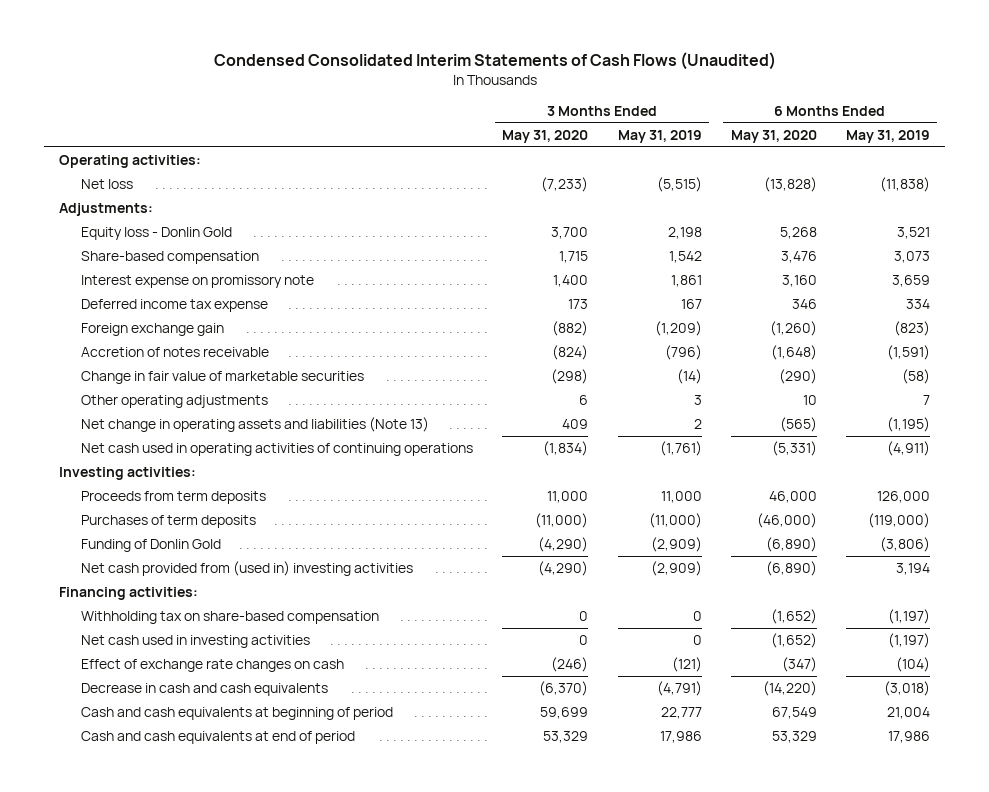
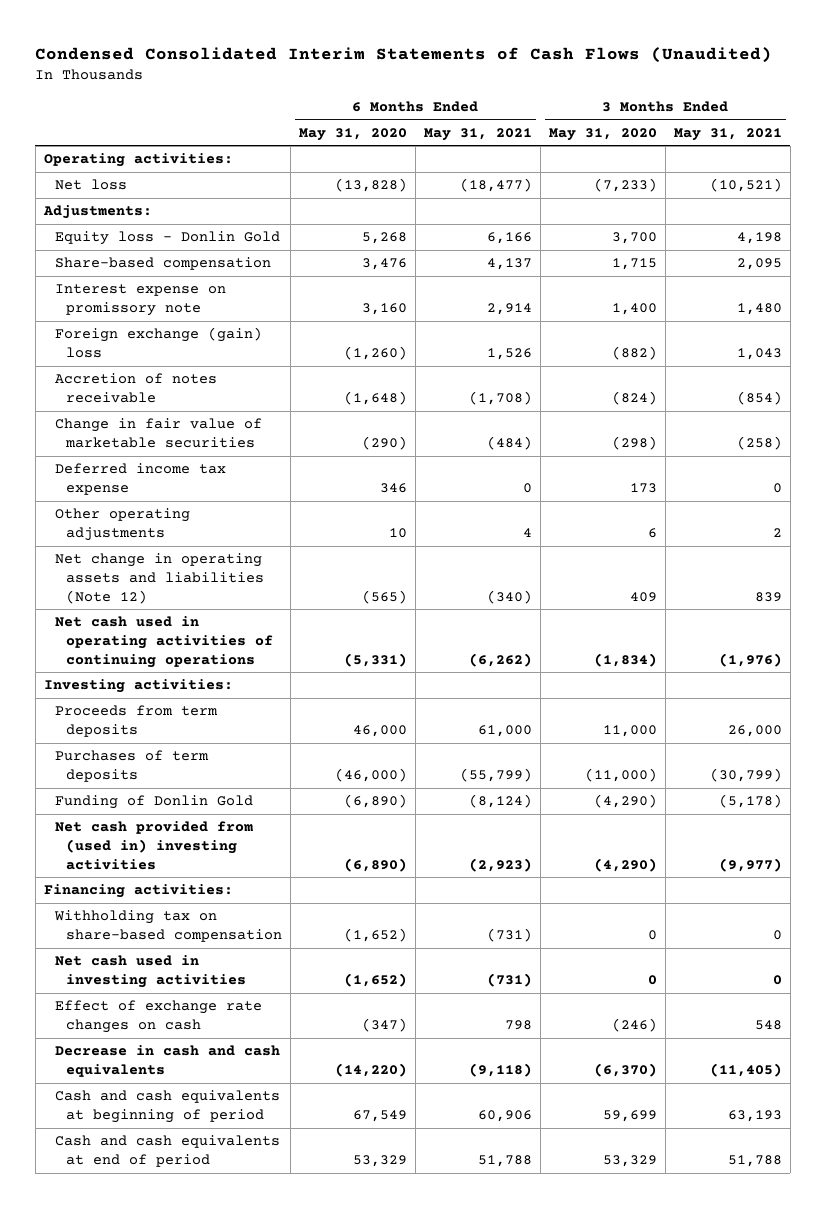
[617,130,702,144] May 31, 2019 -> none
[845,130,930,144] May 31, 2019 -> none
none -> [423,127,532,141] May 31, 2021
none -> [673,127,782,141] May 31, 2021
[81,323,225,337] Foreign exchange gain -> [54,327,262,359] Foreign exchange (gain) loss
[81,299,269,313] Deferred income tax expense -> [54,463,226,496] Deferred income tax expense
[81,417,430,433] Net change in operating assets and liabilities (Note 13) -> [54,553,265,604] Net change in operating assets and liabilities (Note 12)

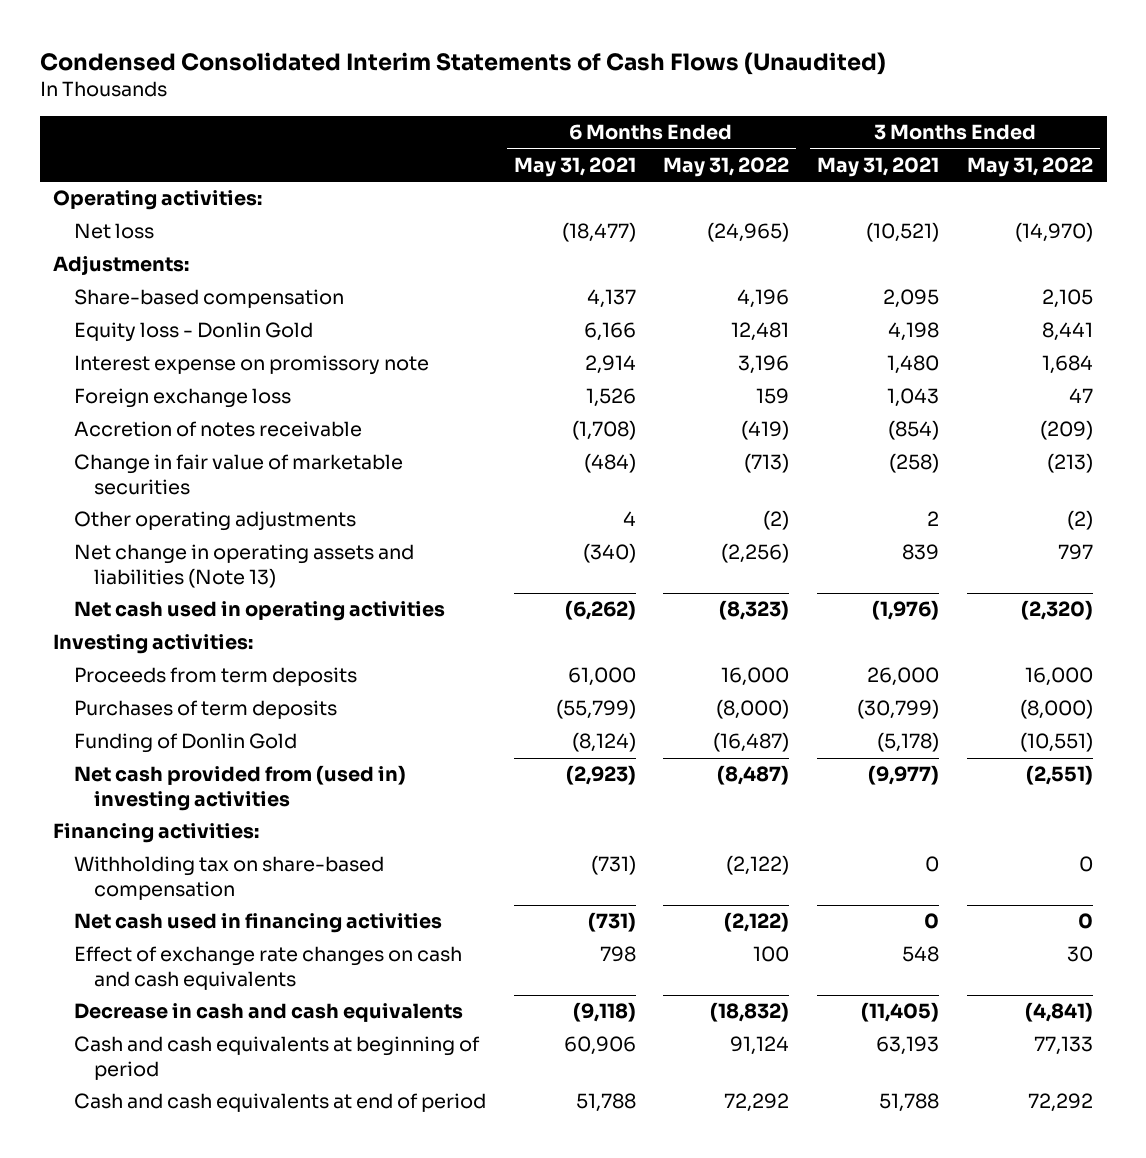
[298,127,407,141] May 31, 2020 -> none
[548,127,657,141] May 31, 2020 -> none
none -> [663,157,790,178] May 31, 2022
none -> [966,157,1093,178] May 31, 2022
[54,231,280,246] Equity loss - Donlin Gold -> [73,322,313,343] Equity loss - Donlin Gold
[54,327,262,359] Foreign exchange (gain) loss -> [73,388,291,409] Foreign exchange loss
[54,463,226,496] Deferred income tax expense -> none
[54,553,265,604] Net change in operating assets and liabilities (Note 12) -> [73,544,414,589] Net change in operating assets and liabilities (Note 13)
[54,616,274,668] Net cash used in operating activities of continuing operations -> [73,601,445,622] Net cash used in operating activities
[54,955,247,989] Net cash used in investing activities -> [73,913,442,934] Net cash used in financing activities
[54,1000,262,1034] Effect of exchange rate changes on cash -> [73,946,462,991] Effect of exchange rate changes on cash and cash equivalents

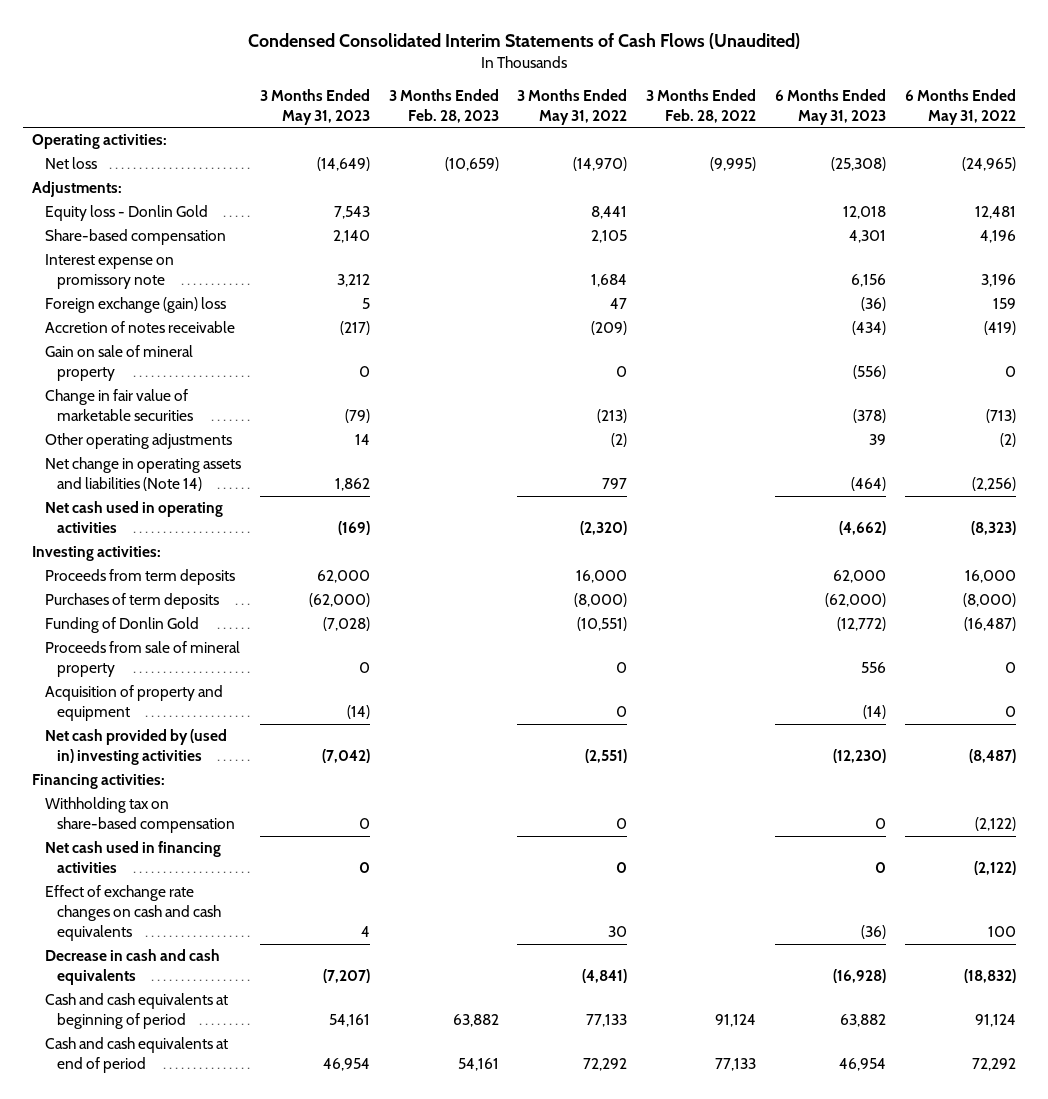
[513,157,636,178] May 31, 2021 -> none
[817,157,940,178] May 31, 2021 -> none
none -> [259,88,370,125] 3 Months Ended May 31, 2023
none -> [388,88,499,123] 3 Months Ended Feb. 28, 2023
none -> [646,88,757,123] 3 Months Ended Feb. 28, 2022
none -> [775,88,887,125] 6 Months Ended May 31, 2023
[73,289,344,309] Share-based compensation -> [44,229,226,246] Share-based compensation
[73,388,291,409] Foreign exchange loss -> [44,297,226,314] Foreign exchange (gain) loss
none -> [44,345,193,382] Gain on sale of mineral property
[73,544,414,589] Net change in operating assets and liabilities (Note 13) -> [44,457,241,492] Net change in operating assets and liabilities (Note 14)
none -> [44,641,240,678] Proceeds from sale of mineral property
none -> [44,685,223,722] Acquisition of property and equipment
[73,765,406,812] Net cash provided from (used in) investing activities -> [44,729,227,766] Net cash provided by (used in) investing activities

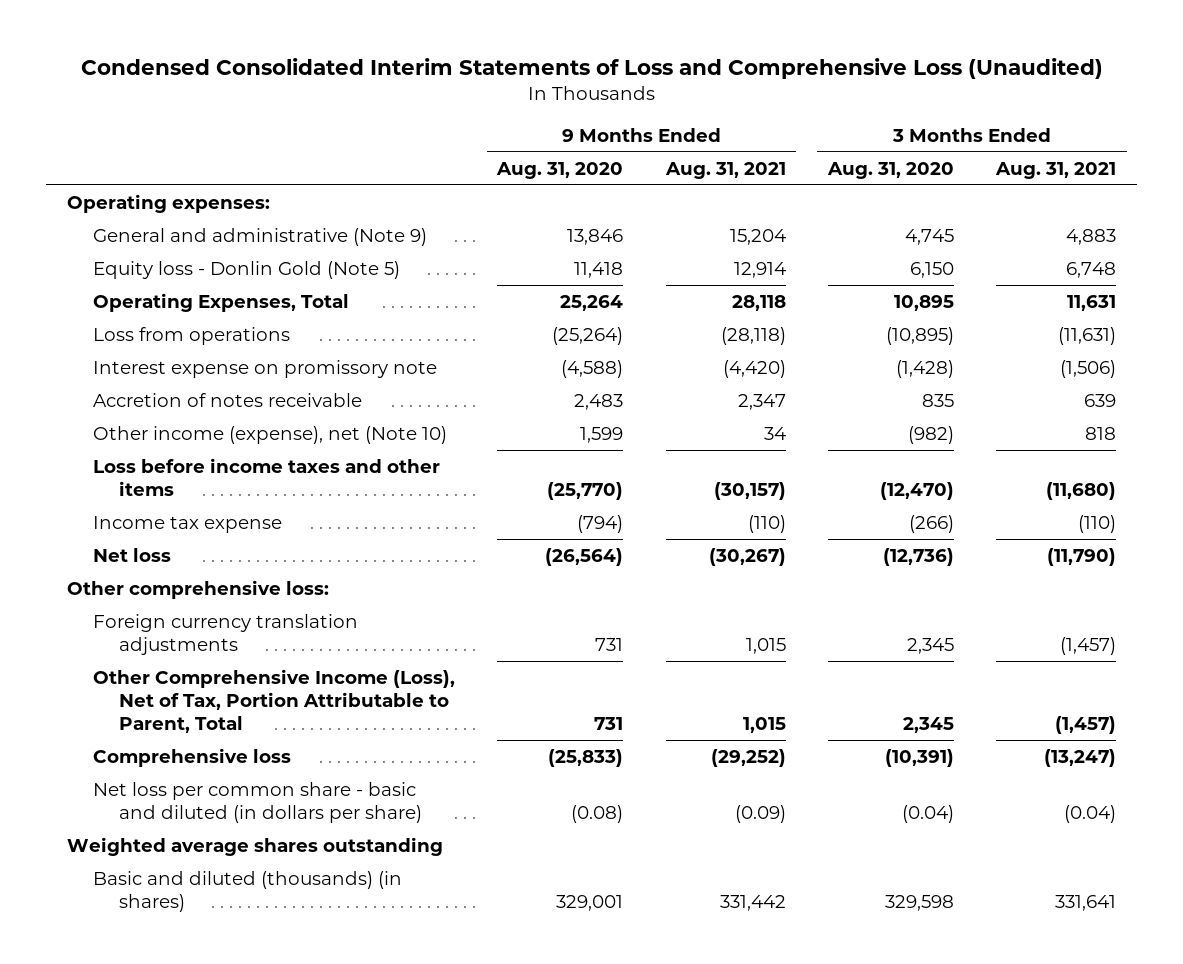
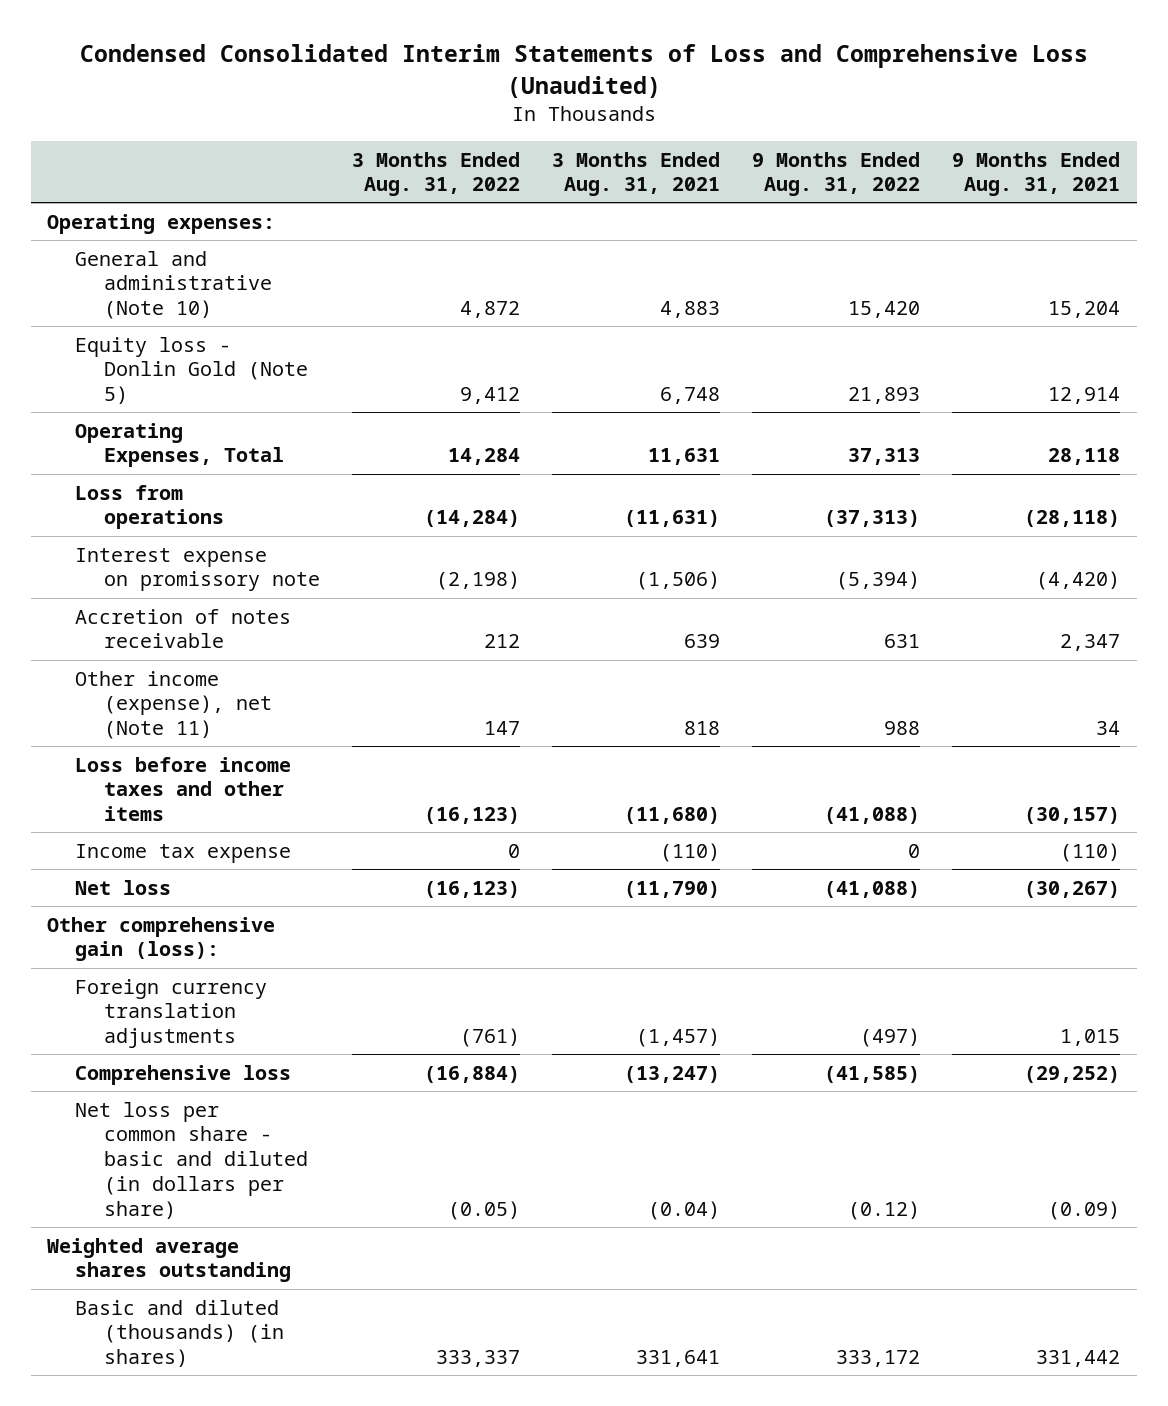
[496,161,624,179] Aug. 31, 2020 -> none
[826,161,954,179] Aug. 31, 2020 -> none
none -> [351,151,520,197] 3 Months Ended Aug. 31, 2022
none -> [752,151,921,197] 9 Months Ended Aug. 31, 2022
[93,228,428,247] General and administrative (Note 9) -> [75,250,272,320] General and administrative (Note 10)
[93,426,448,445] Other income (expense), net (Note 10) -> [75,670,272,740] Other income (expense), net (Note 11)
[67,580,330,600] Other comprehensive loss: -> [47,916,276,962] Other comprehensive gain (loss):
[93,669,456,733] Other Comprehensive Income (Loss), Net of Tax, Portion Attributable to Parent, Total -> none

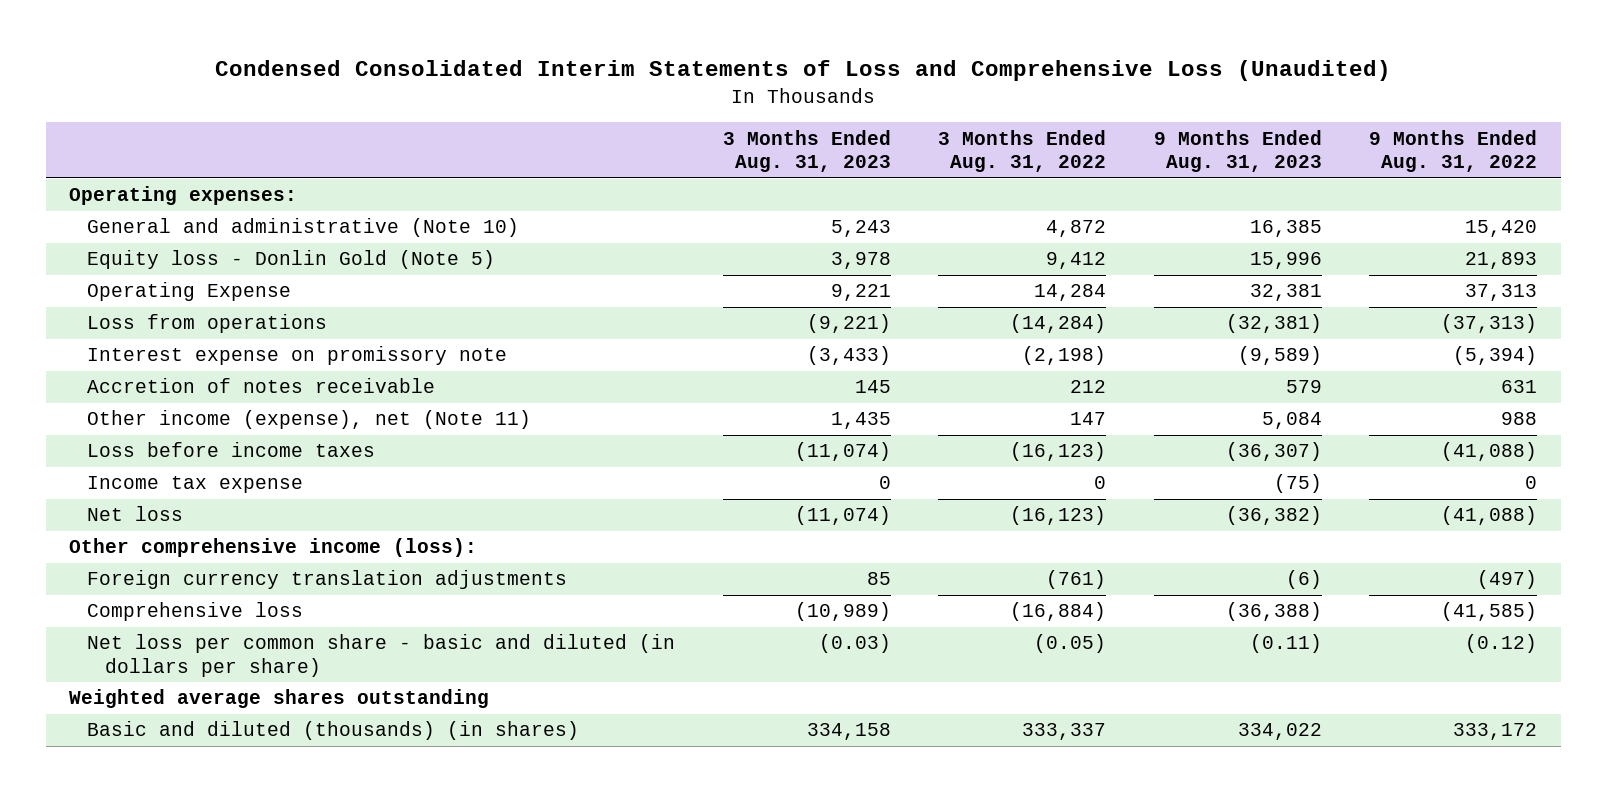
[552,151,721,197] 3 Months Ended Aug. 31, 2021 -> none
[952,151,1121,197] 9 Months Ended Aug. 31, 2021 -> none
none -> [722,129,891,173] 3 Months Ended Aug. 31, 2023
none -> [1153,129,1322,173] 9 Months Ended Aug. 31, 2023
[75,422,284,468] Operating Expenses, Total -> [87,282,292,302] Operating Expense
[75,756,292,822] Loss before income taxes and other items -> [87,442,376,458] Loss before income taxes
[47,916,276,962] Other comprehensive gain (loss): -> [69,538,478,558] Other comprehensive income (loss):

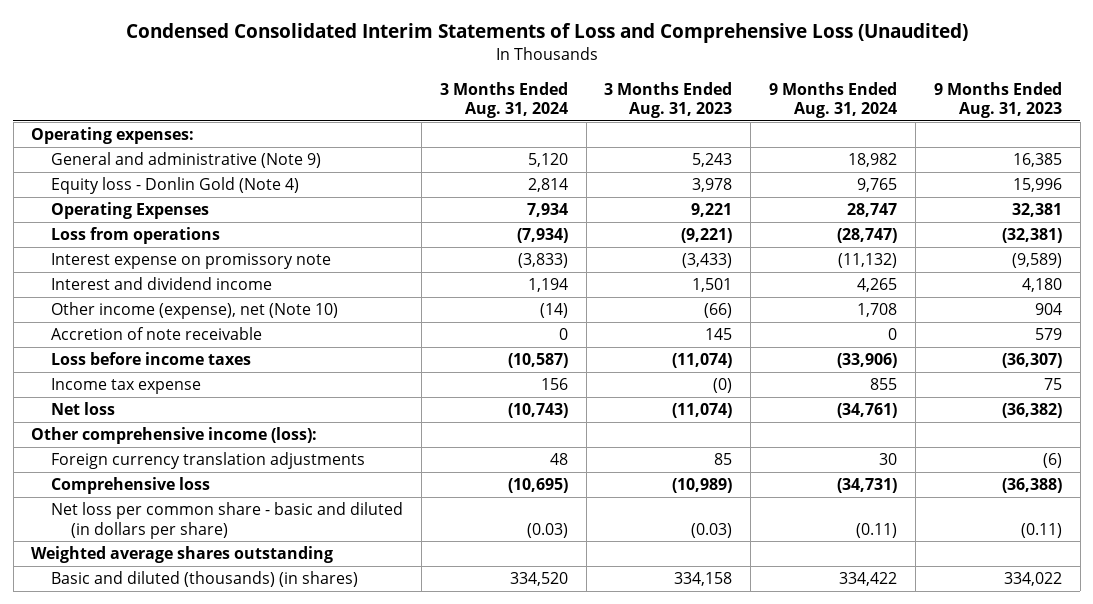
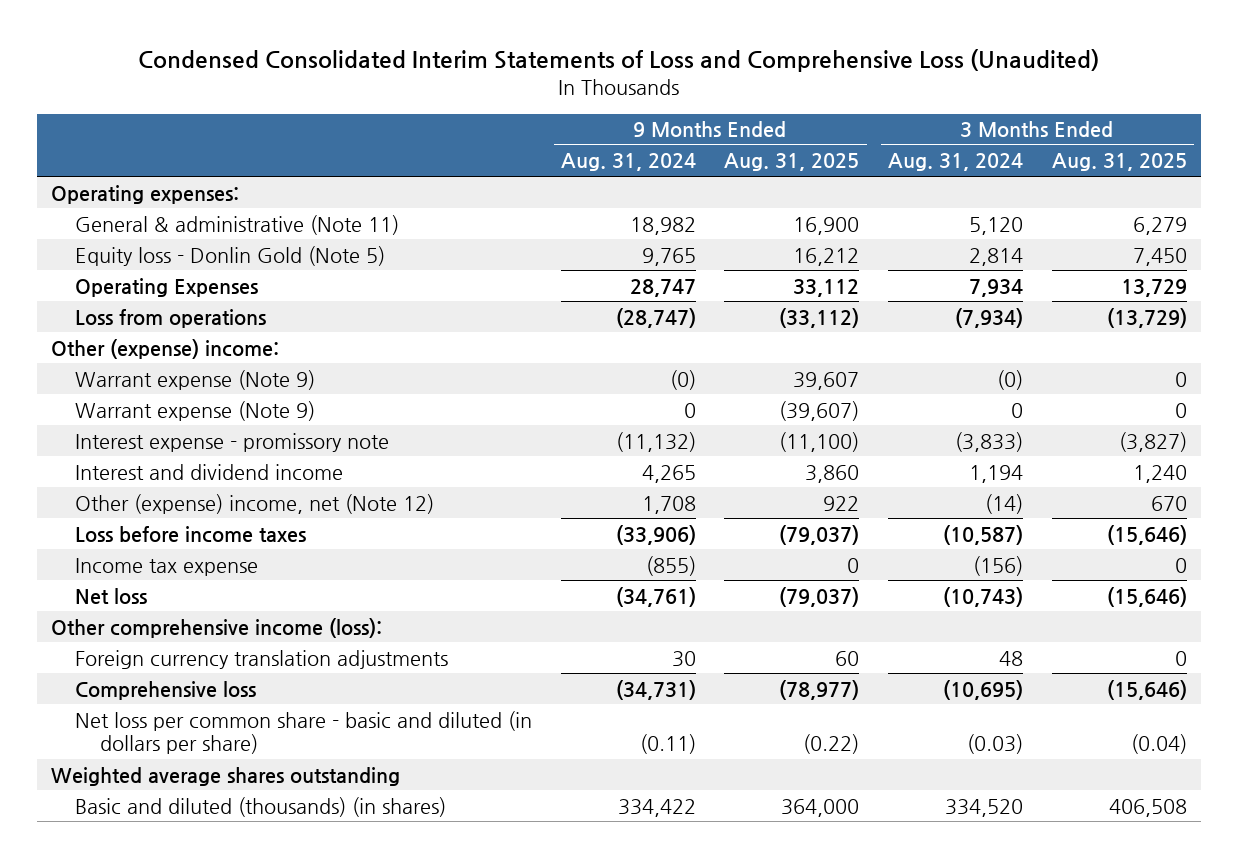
[604,81,733,118] 3 Months Ended Aug. 31, 2023 -> none
[933,81,1062,118] 9 Months Ended Aug. 31, 2023 -> none
none -> [724,153,860,172] Aug. 31, 2025
none -> [1051,153,1187,172] Aug. 31, 2025
[51,152,322,169] General and administrative (Note 9) -> [75,214,400,235] General & administrative (Note 11)
[51,177,300,195] Equity loss - Donlin Gold (Note 4) -> [75,245,386,266] Equity loss - Donlin Gold (Note 5)
none -> [50,338,279,359] Other (expense) income:
none -> [75,369,316,390] Warrant expense (Note 9)
none -> [75,400,316,421] Warrant expense (Note 9)
[51,253,332,270] Interest expense on promissory note -> [75,432,390,452] Interest expense - promissory note
[51,327,263,341] Accretion of note receivable -> none
[51,302,339,320] Other income (expense), net (Note 10) -> [75,493,435,514] Other (expense) income, net (Note 12)
[540,378,568,391] 156 -> [972,555,1023,576] (156)
[870,378,898,391] 855 -> [645,555,696,576] (855)

